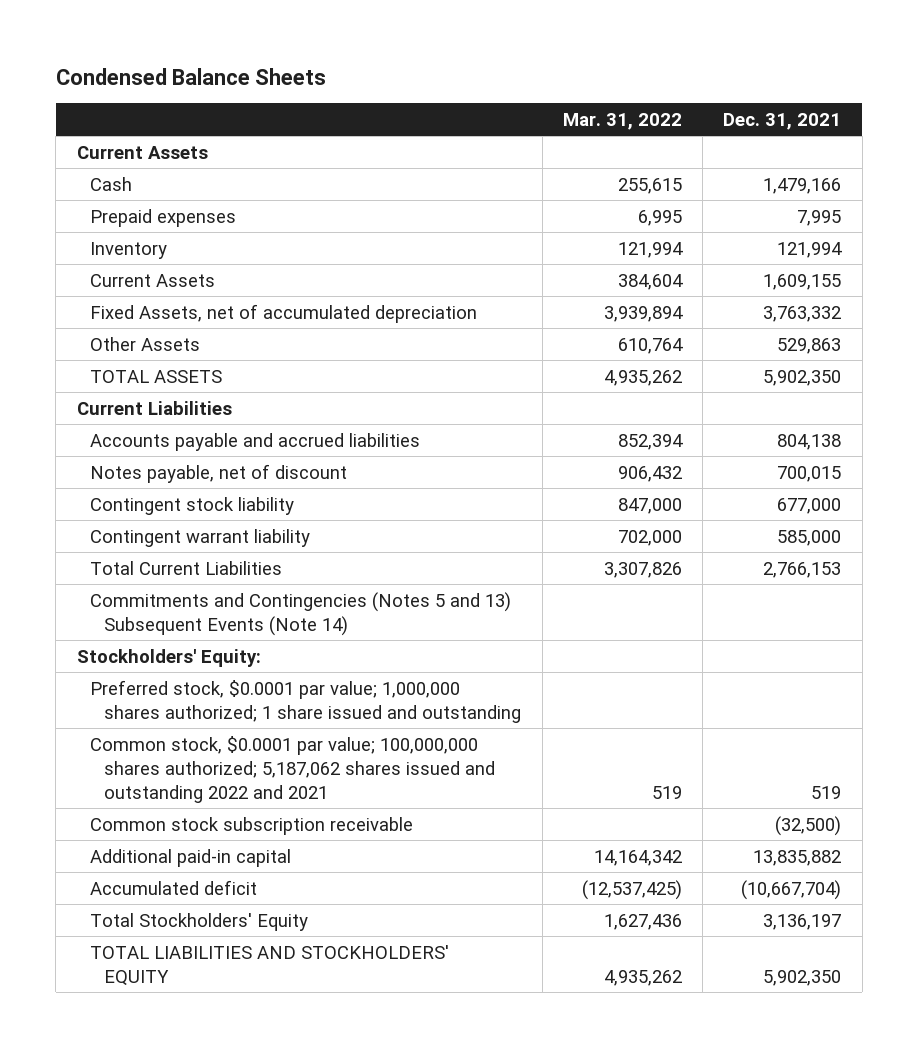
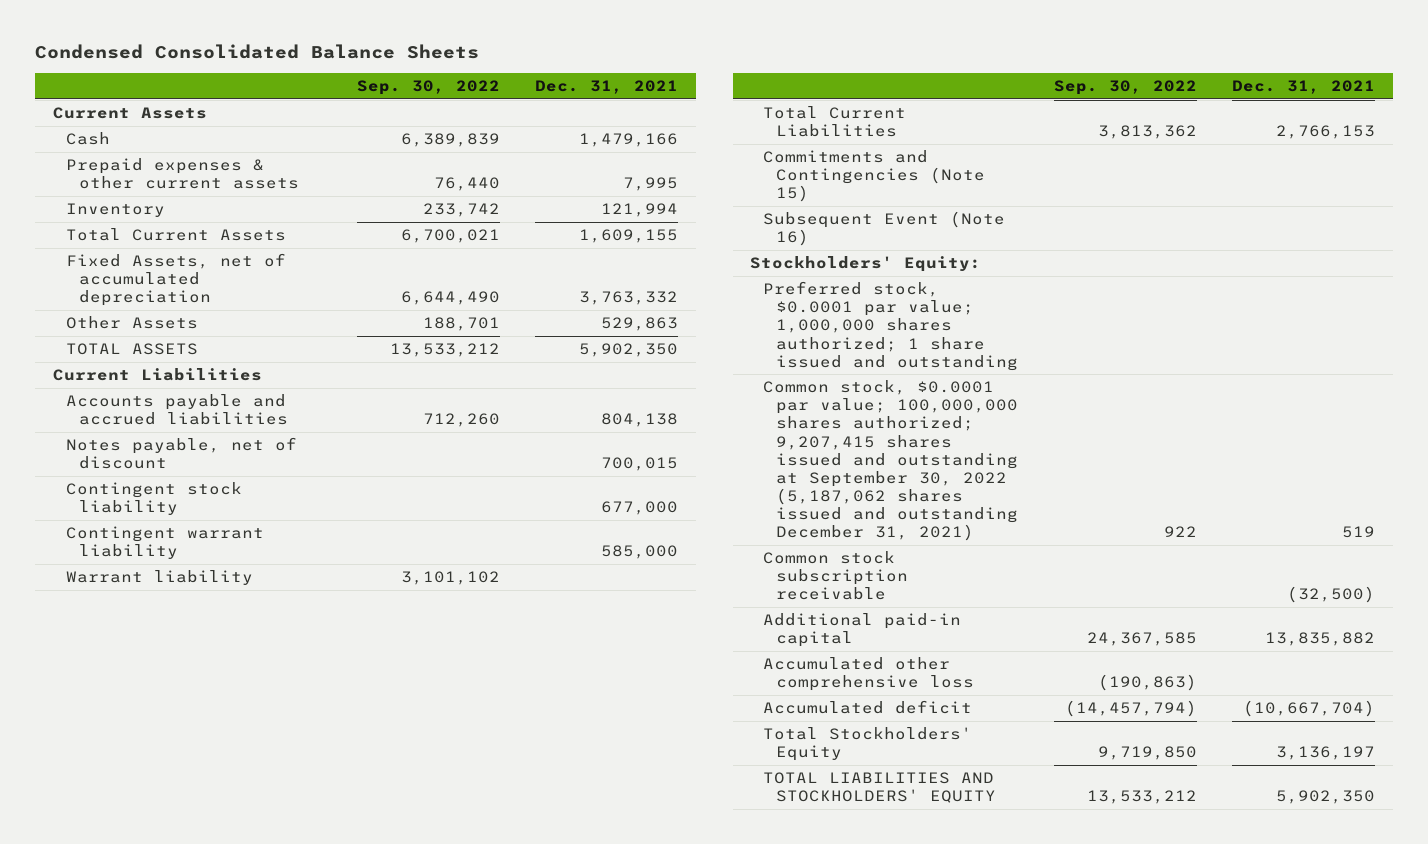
[55,67,326,85] Condensed Balance Sheets -> [35,44,480,60] Condensed Consolidated Balance Sheets
[562,112,682,130] Mar. 31, 2022 -> none
none -> [356,80,500,96] Sep. 30, 2022
[90,208,237,227] Prepaid expenses -> [66,158,300,190] Prepaid expenses & other current assets
[90,273,216,287] Current Assets -> [66,228,287,242] Total Current Assets
none -> [66,570,254,586] Warrant liability
[90,591,512,636] Commitments and Contingencies (Notes 5 and 13) Subsequent Events (Note 14) -> [763,150,986,203] Commitments and Contingencies (Note 15)
none -> [763,211,1006,247] Subsequent Event (Note 16)
[90,735,496,803] Common stock, $0.0001 par value; 100,000,000 shares authorized; 5,187,062 shares issued and outstanding 2022 and 2021 -> [763,380,1019,542] Common stock, $0.0001 par value; 100,000,000 shares authorized; 9,207,415 shares issued and outstanding at September 30, 2022 (5,187,062 shares issued and outstanding December 31, 2021)
none -> [763,657,975,692] Accumulated other comprehensive loss

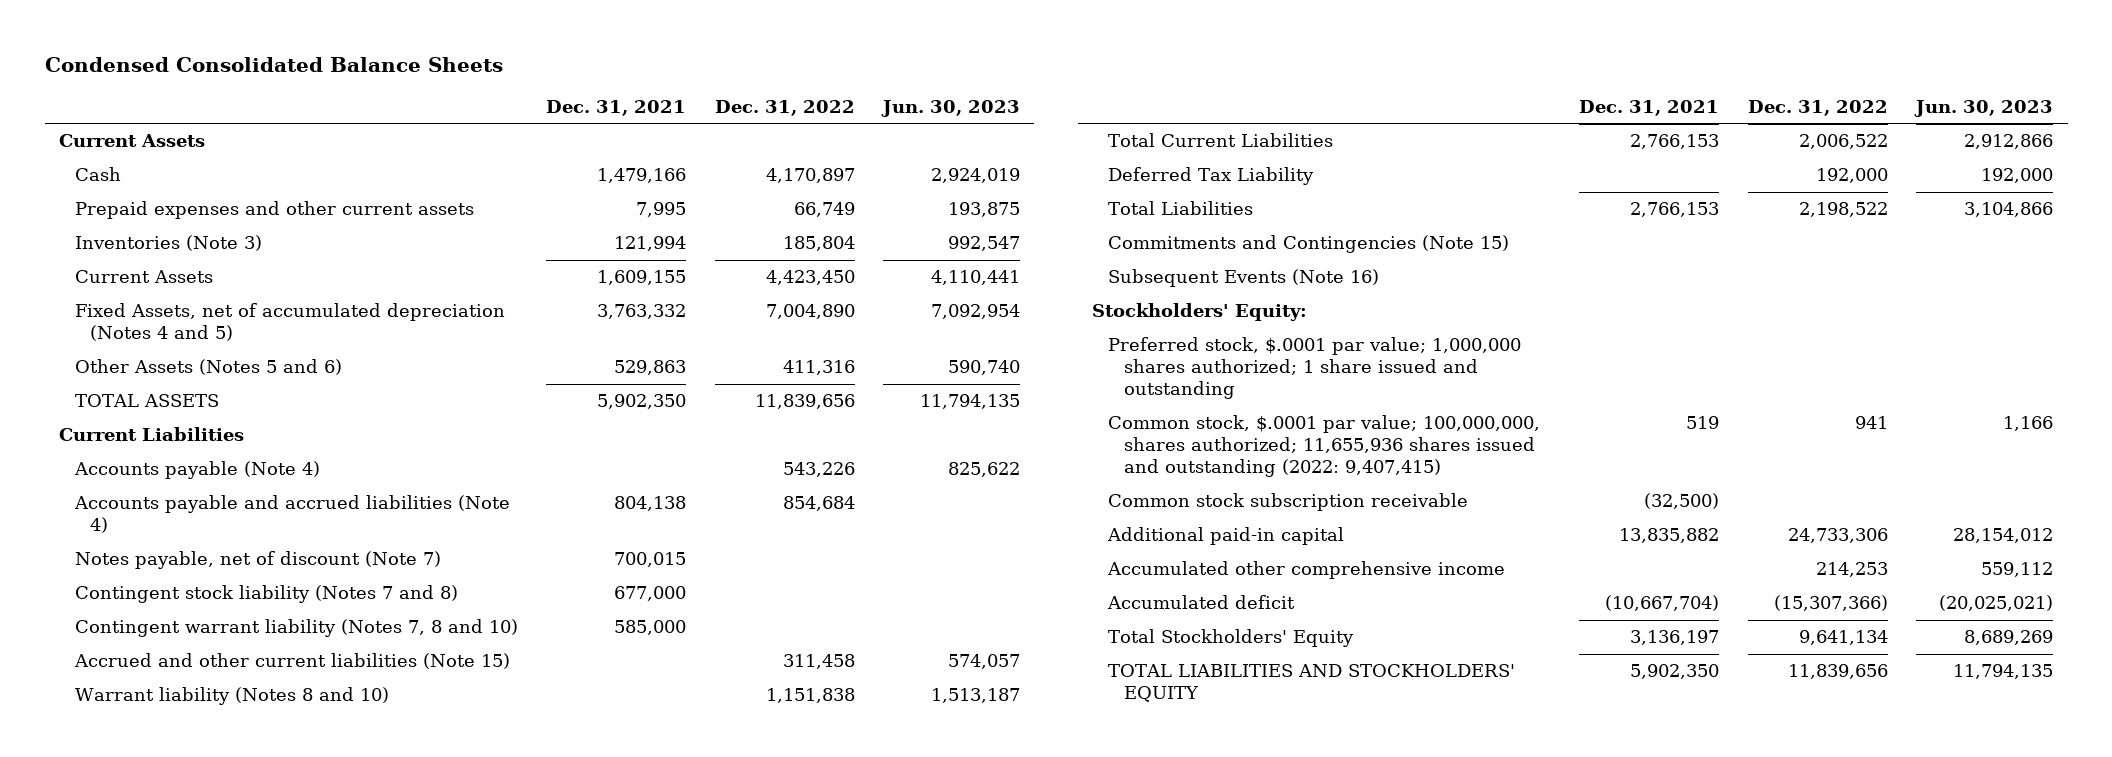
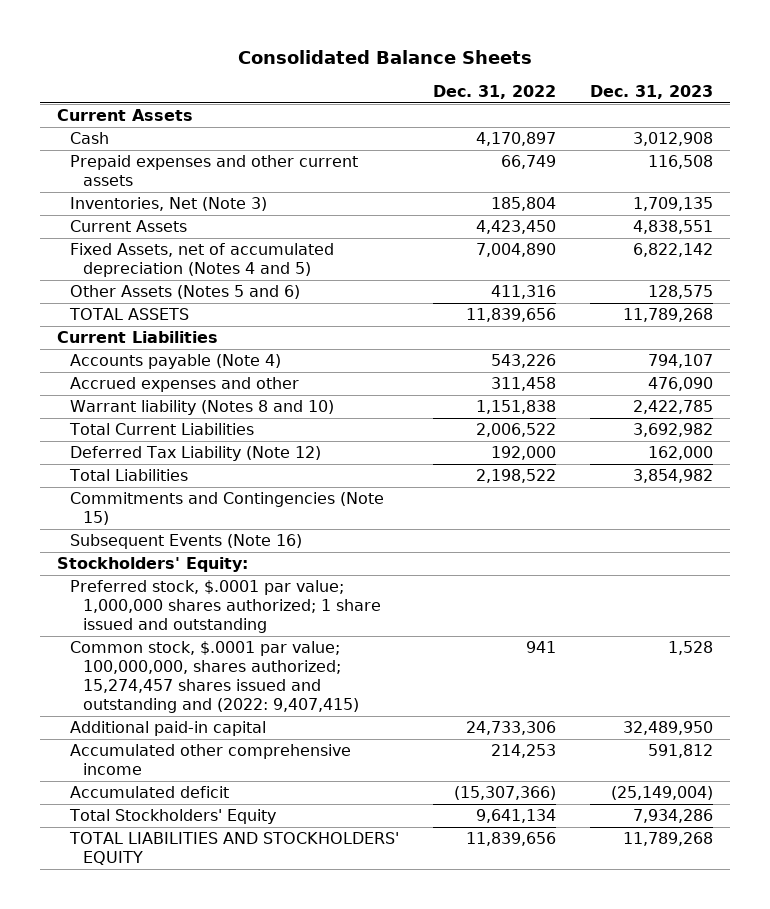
[44,56,503,72] Condensed Consolidated Balance Sheets -> [238,50,533,65] Consolidated Balance Sheets
[546,99,687,116] Dec. 31, 2021 -> none
[881,99,1021,117] Jun. 30, 2023 -> none
none -> [590,84,714,99] Dec. 31, 2023
[74,235,262,252] Inventories (Note 3) -> [70,197,268,212] Inventories, Net (Note 3)
[73,495,510,534] Accounts payable and accrued liabilities (Note 4) -> none
[74,551,441,570] Notes payable, net of discount (Note 7) -> none
[74,585,458,604] Contingent stock liability (Notes 7 and 8) -> none
[74,619,518,638] Contingent warrant liability (Notes 7, 8 and 10) -> none
[73,653,510,670] Accrued and other current liabilities (Note 15) -> [70,377,300,393] Accrued expenses and other
[1107,167,1314,186] Deferred Tax Liability -> [70,446,322,462] Deferred Tax Liability (Note 12)
[1107,493,1468,512] Common stock subscription receivable -> none
[1107,415,1540,478] Common stock, $.0001 par value; 100,000,000, shares authorized; 11,655,936 shares issued and outstanding (2022: 9,407,415) -> [70,641,360,713] Common stock, $.0001 par value; 100,000,000, shares authorized; 15,274,457 shares issued and outstanding and (2022: 9,407,415)

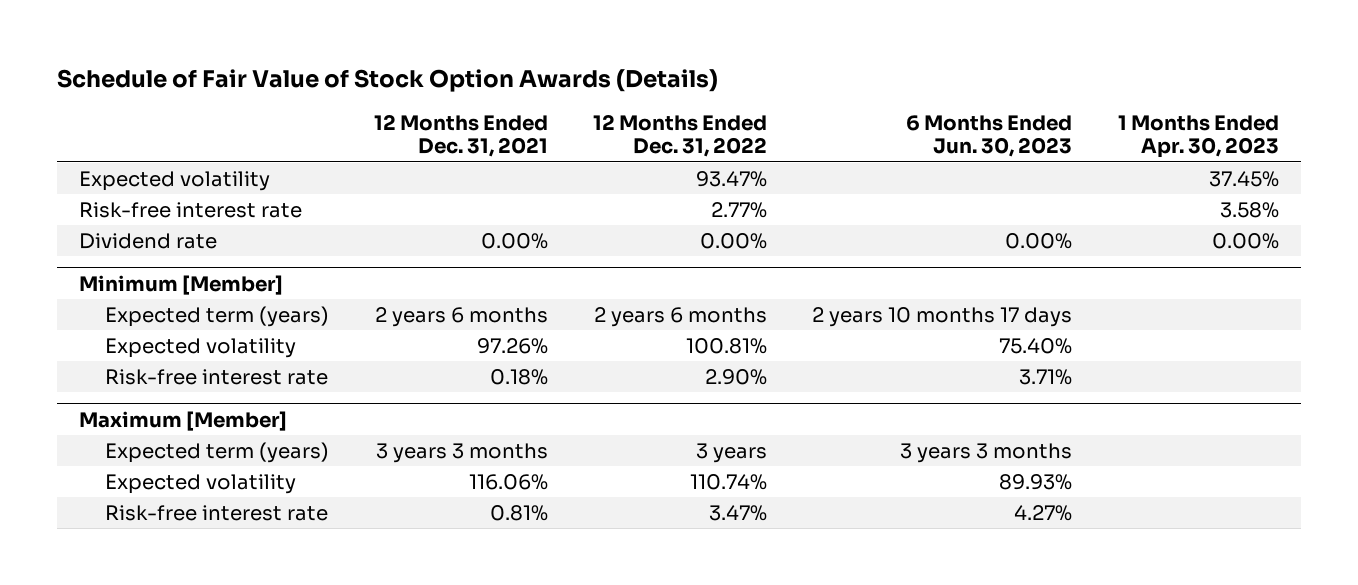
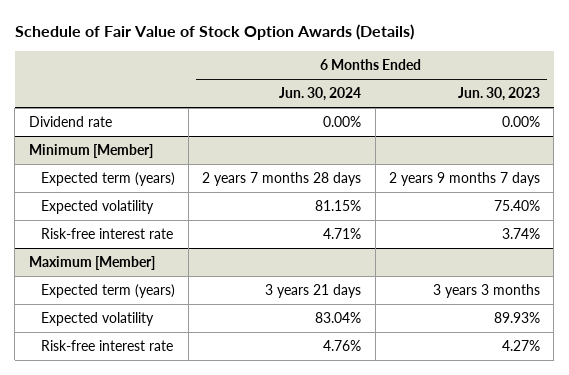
[374,114,549,158] 12 Months Ended Dec. 31, 2021 -> none
[593,114,768,158] 12 Months Ended Dec. 31, 2022 -> none
[1117,115,1279,159] 1 Months Ended Apr. 30, 2023 -> none
none -> [279,87,362,102] Jun. 30, 2024
[79,170,271,191] Expected volatility -> none
[79,201,303,218] Risk-free interest rate -> none
[812,306,1073,327] 2 years 10 months 17 days -> [389,172,541,187] 2 years 9 months 7 days
[1019,368,1073,385] 3.71% -> [502,228,541,240] 3.74%

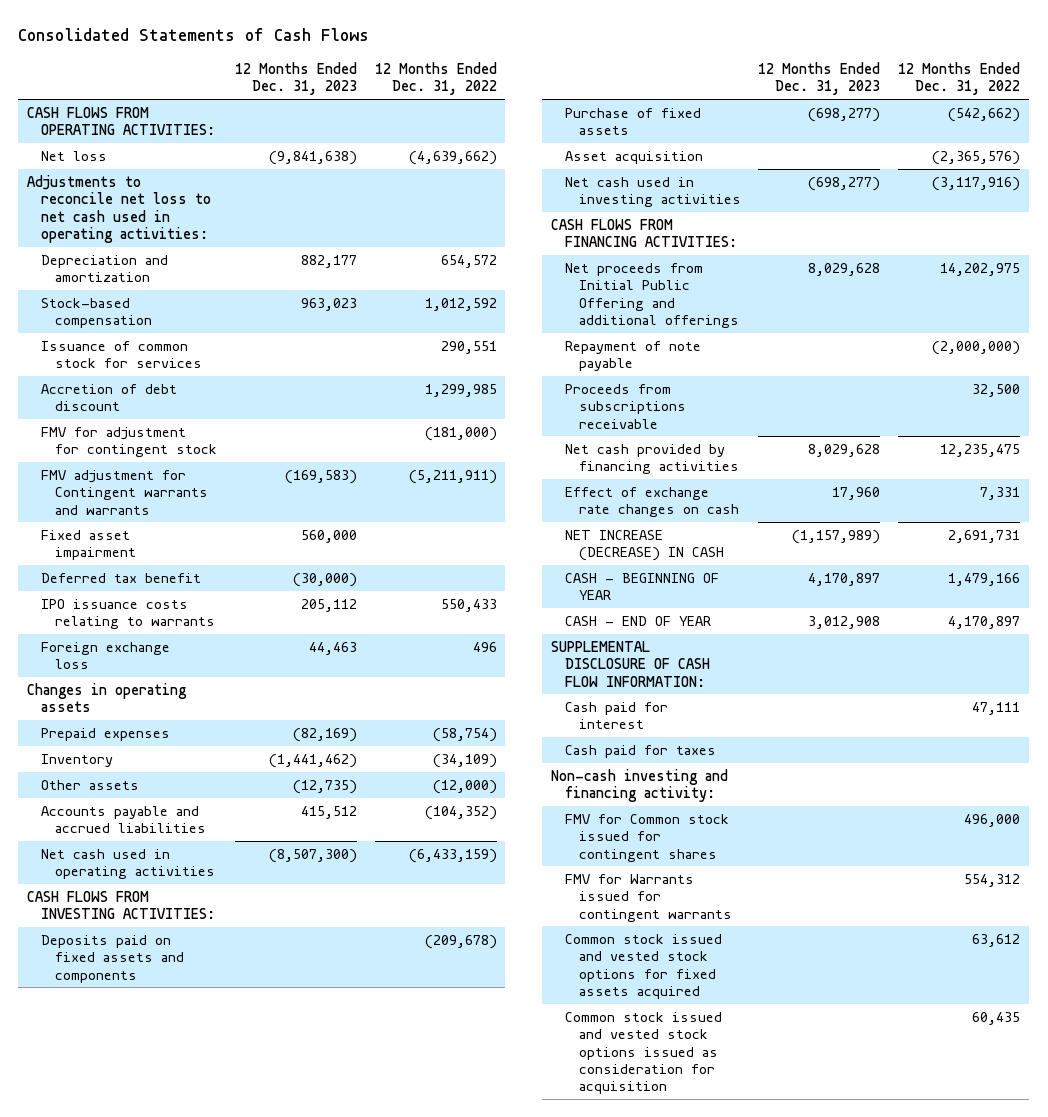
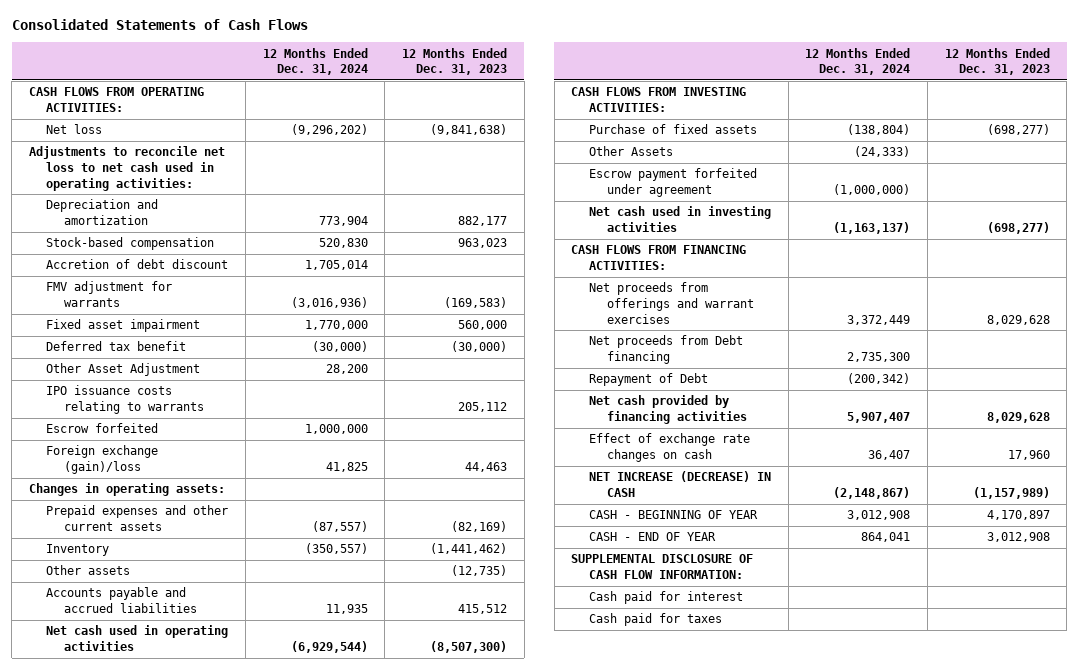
[374,61,497,96] 12 Months Ended Dec. 31, 2022 -> none
none -> [262,47,368,76] 12 Months Ended Dec. 31, 2024
[41,340,202,369] Issuance of common stock for services -> none
[41,426,217,458] FMV for adjustment for contingent stock -> none
[41,469,208,515] FMV adjustment for Contingent warrants and warrants -> [46,281,173,308] FMV adjustment for warrants
none -> [46,363,201,377] Other Asset Adjustment
none -> [46,423,159,434] Escrow forfeited
[41,641,171,670] Foreign exchange loss -> [46,445,159,475] Foreign exchange (gain)/loss
[27,682,188,713] Changes in operating assets -> [28,483,225,497] Changes in operating assets:
[41,727,171,741] Prepaid expenses -> [46,505,229,532] Prepaid expenses and other current assets
[41,934,184,983] Deposits paid on fixed assets and components -> none
[564,150,703,164] Asset acquisition -> none
none -> [589,146,674,157] Other Assets
none -> [589,168,758,198] Escrow payment forfeited under agreement
[564,340,701,372] Repayment of note payable -> none
[564,383,686,429] Proceeds from subscriptions receivable -> none
[564,262,739,328] Net proceeds from Initial Public Offering and additional offerings -> [589,282,754,324] Net proceeds from offerings and warrant exercises
none -> [589,335,744,365] Net proceeds from Debt financing
none -> [589,373,709,387] Repayment of Debt
[551,768,729,803] Non-cash investing and financing activity: -> none
[564,813,729,862] FMV for Common stock issued for contingent shares -> none
[564,873,732,922] FMV for Warrants issued for contingent warrants -> none
[564,933,722,999] Common stock issued and vested stock options for fixed assets acquired -> none
[564,1011,722,1095] Common stock issued and vested stock options issued as consideration for acquisition -> none

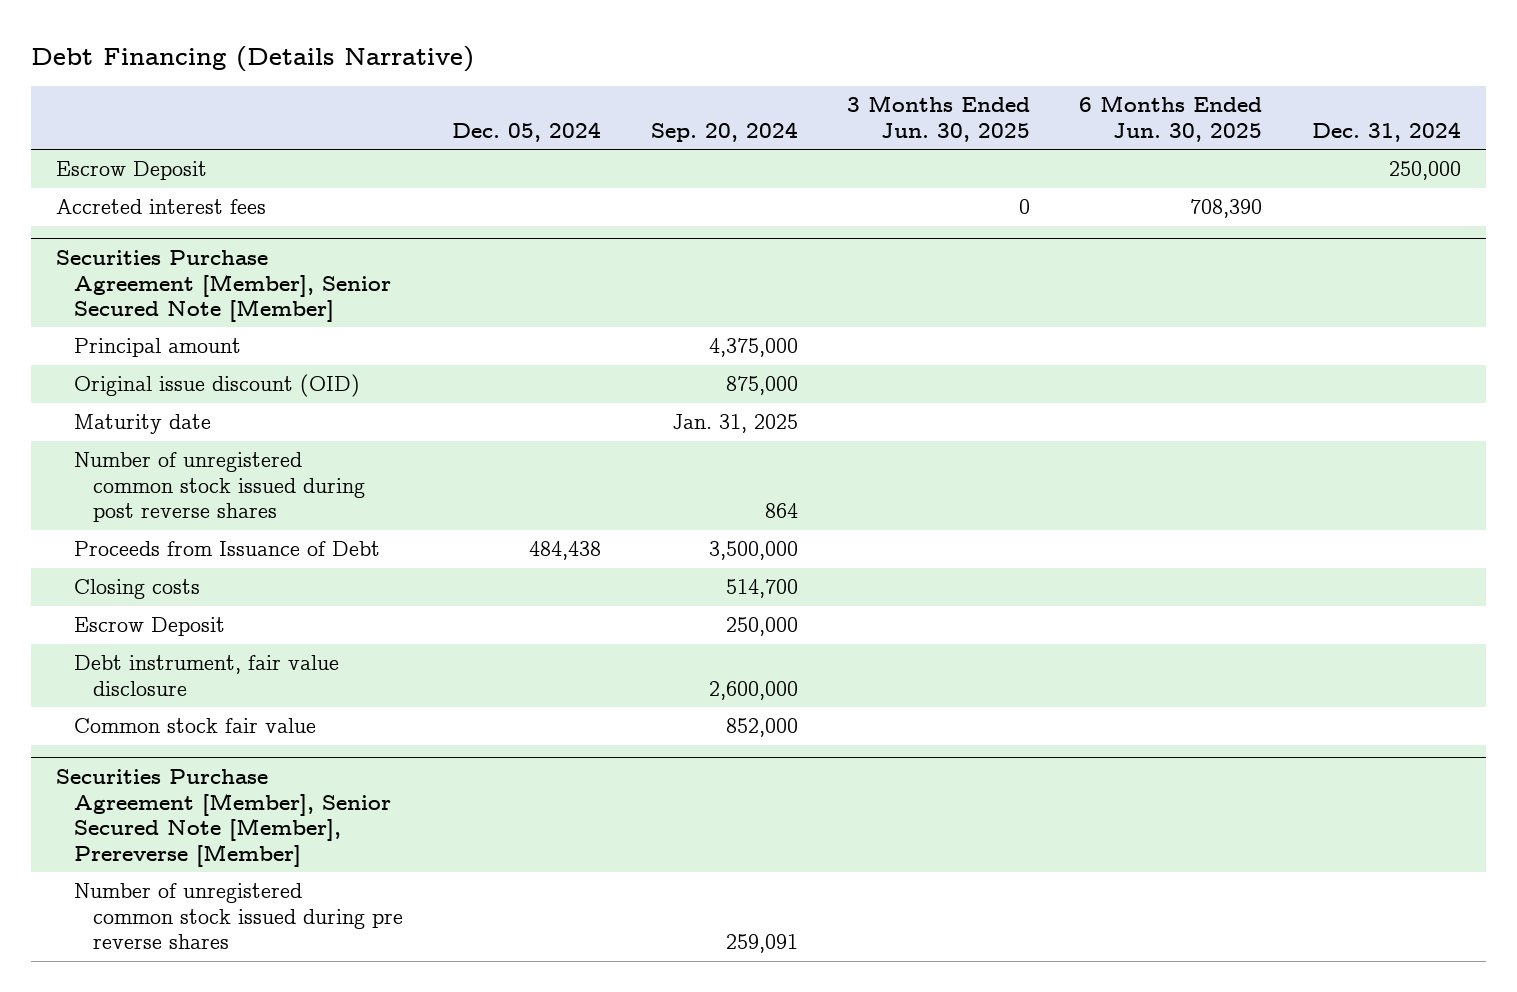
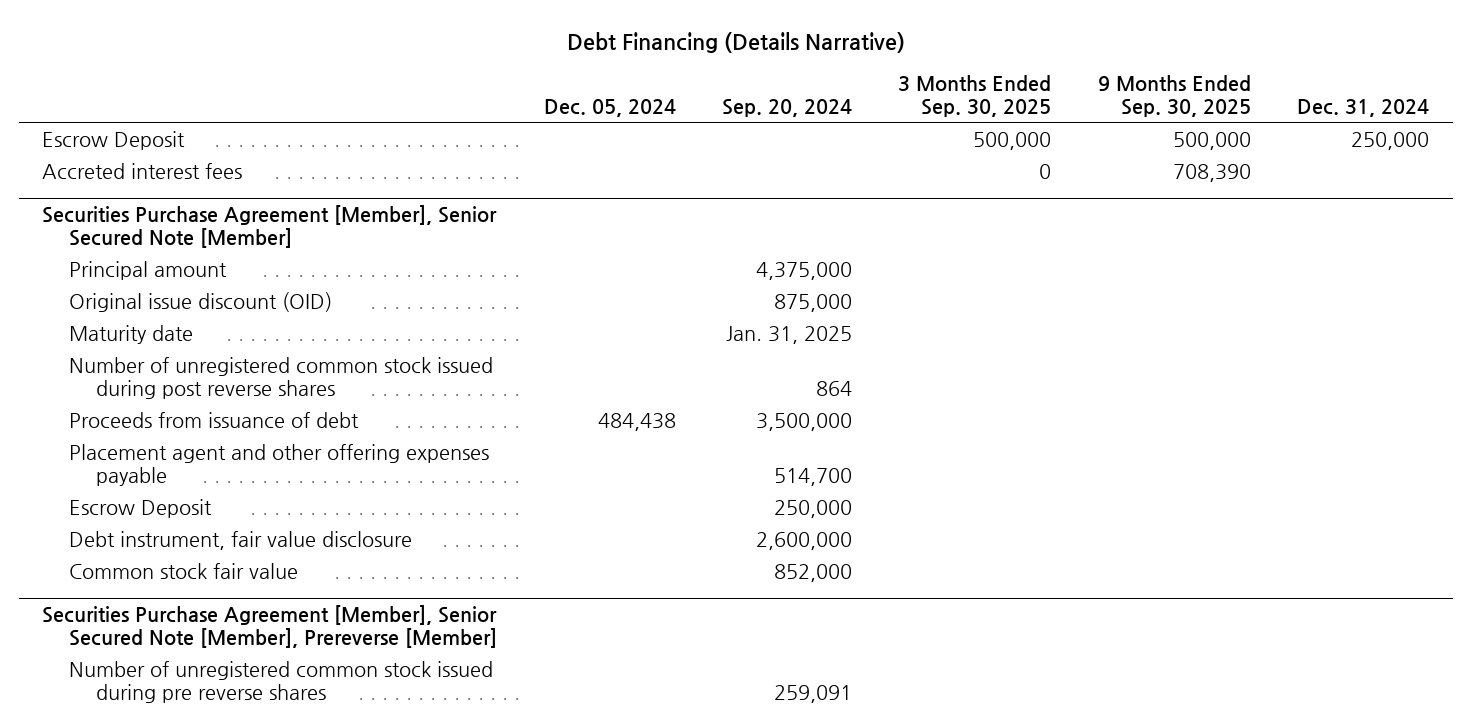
[847,95,1031,142] 3 Months Ended Jun. 30, 2025 -> none
[1079,95,1263,142] 6 Months Ended Jun. 30, 2025 -> none
none -> [898,75,1052,118] 3 Months Ended Sep. 30, 2025
none -> [1097,75,1251,118] 9 Months Ended Sep. 30, 2025
[74,541,381,557] Proceeds from Issuance of Debt -> [69,411,360,428] Proceeds from issuance of debt
[74,579,201,600] Closing costs -> [69,443,490,486] Placement agent and other offering expenses payable

